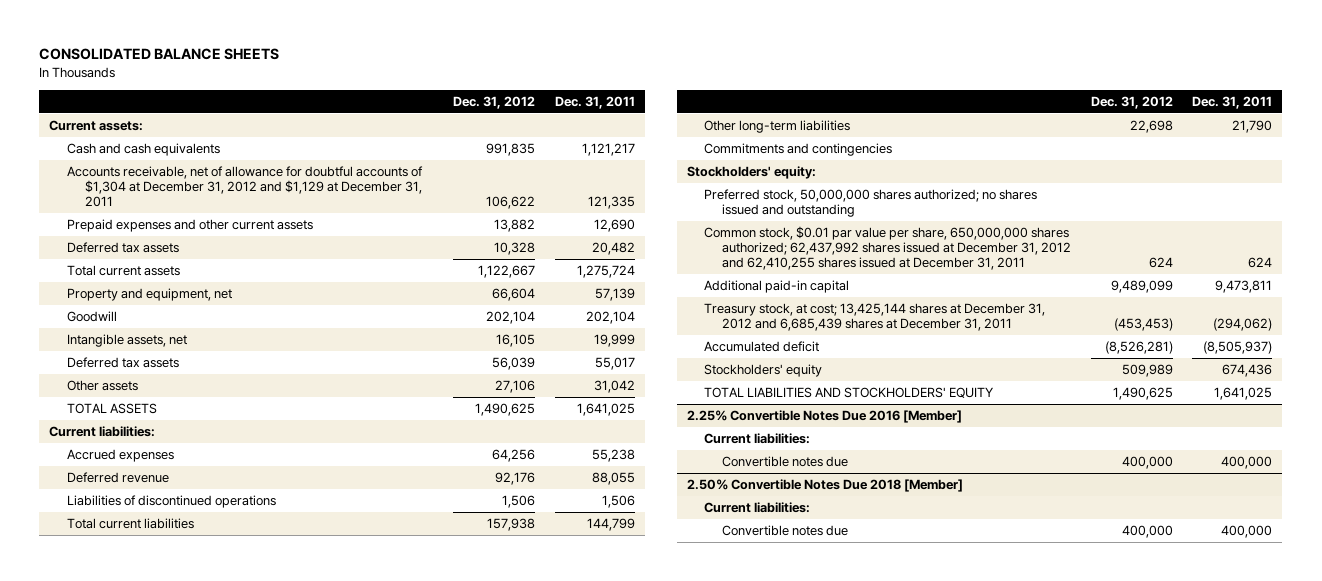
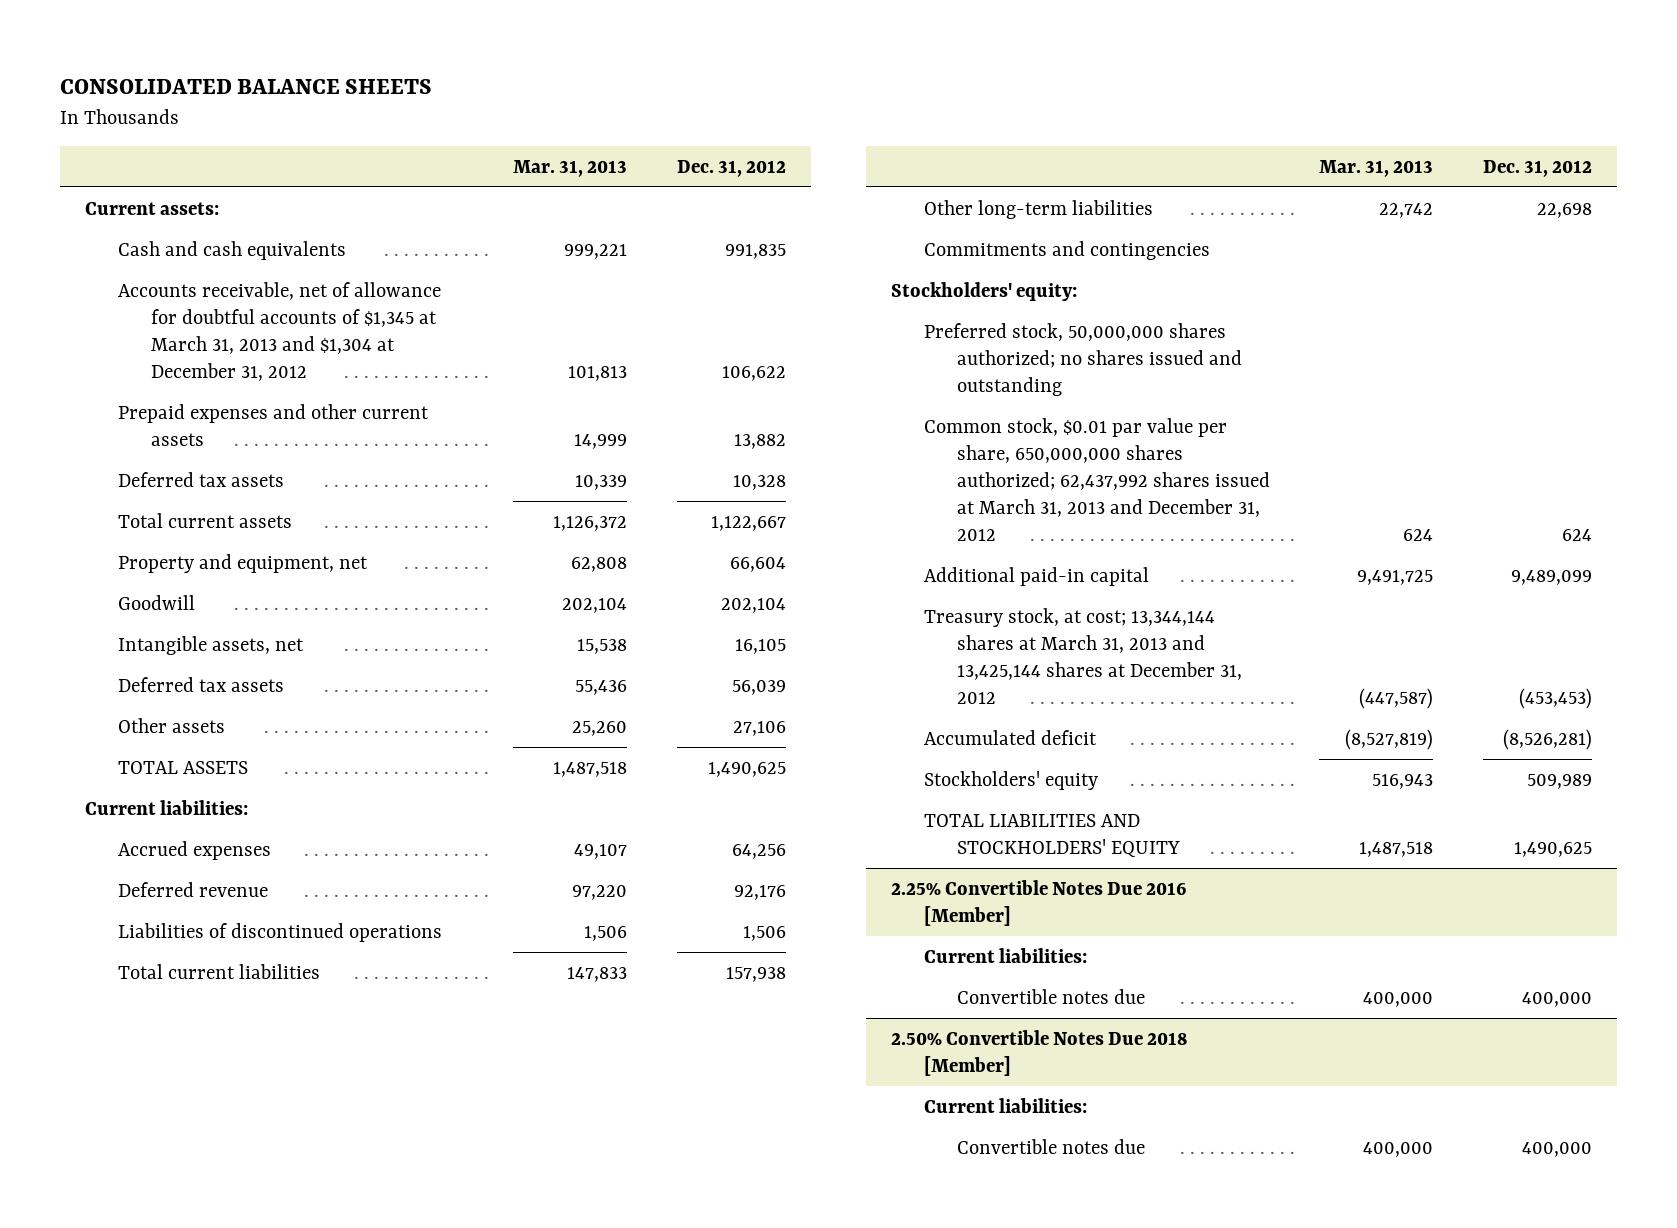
[554,95,635,109] Dec. 31, 2011 -> none
none -> [513,159,628,177] Mar. 31, 2013
[66,166,423,208] Accounts receivable, net of allowance for doubtful accounts of $1,304 at December 31, 2012 and $1,129 at December 31, 2011 -> [117,281,441,381] Accounts receivable, net of allowance for doubtful accounts of $1,345 at March 31, 2013 and $1,304 at December 31, 2012
[704,226,1071,271] Common stock, $0.01 par value per share, 650,000,000 shares authorized; 62,437,992 shares issued at December 31, 2012 and 62,410,255 shares issued at December 31, 2011 -> [923,417,1270,542] Common stock, $0.01 par value per share, 650,000,000 shares authorized; 62,437,992 shares issued at March 31, 2013 and December 31, 2012
[704,303,1046,332] Treasury stock, at cost; 13,425,144 shares at December 31, 2012 and 6,685,439 shares at December 31, 2011 -> [923,607,1242,704] Treasury stock, at cost; 13,344,144 shares at March 31, 2013 and 13,425,144 shares at December 31, 2012

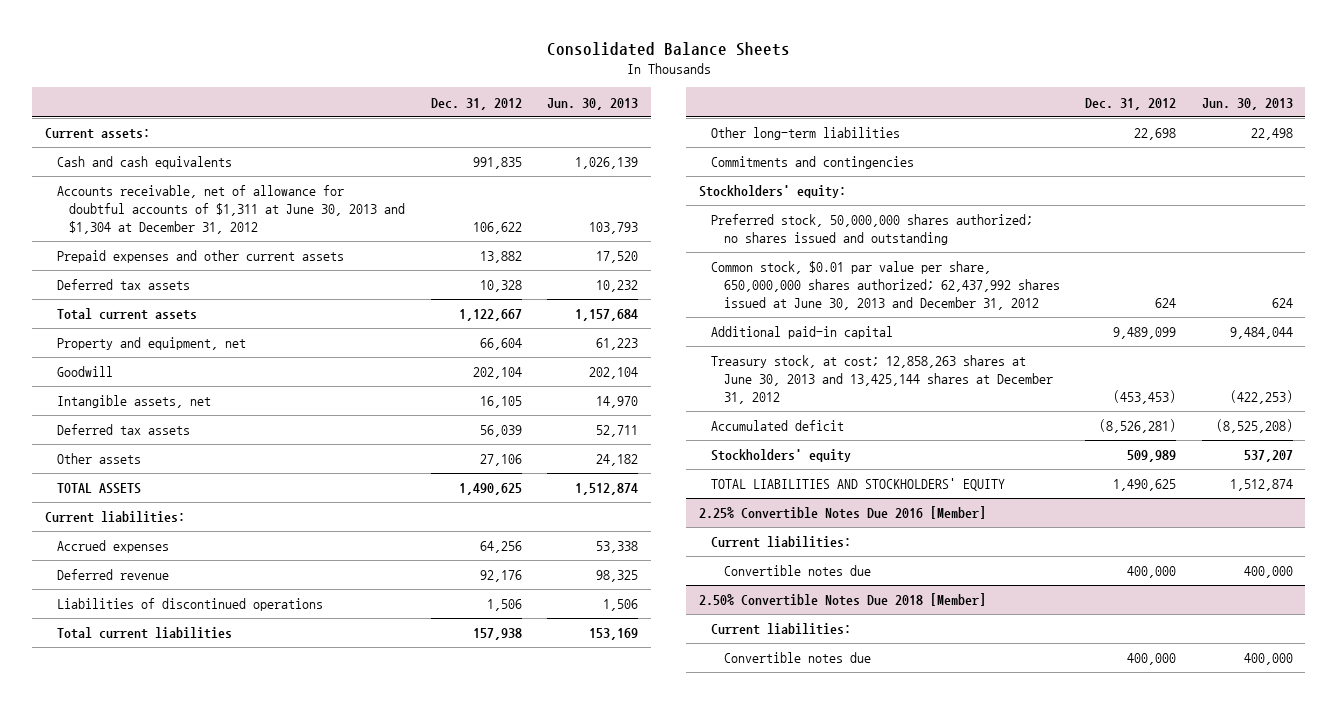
[59,79,432,95] CONSOLIDATED BALANCE SHEETS -> [546,42,790,57] Consolidated Balance Sheets
[513,159,628,177] Mar. 31, 2013 -> none
none -> [547,97,639,110] Jun. 30, 2013
[117,281,441,381] Accounts receivable, net of allowance for doubtful accounts of $1,345 at March 31, 2013 and $1,304 at December 31, 2012 -> [56,185,406,235] Accounts receivable, net of allowance for doubtful accounts of $1,311 at June 30, 2013 and $1,304 at December 31, 2012
[923,417,1270,542] Common stock, $0.01 par value per share, 650,000,000 shares authorized; 62,437,992 shares issued at March 31, 2013 and December 31, 2012 -> [711,261,1060,311] Common stock, $0.01 par value per share, 650,000,000 shares authorized; 62,437,992 shares issued at June 30, 2013 and December 31, 2012
[923,607,1242,704] Treasury stock, at cost; 13,344,144 shares at March 31, 2013 and 13,425,144 shares at December 31, 2012 -> [711,355,1053,405] Treasury stock, at cost; 12,858,263 shares at June 30, 2013 and 13,425,144 shares at December 31, 2012

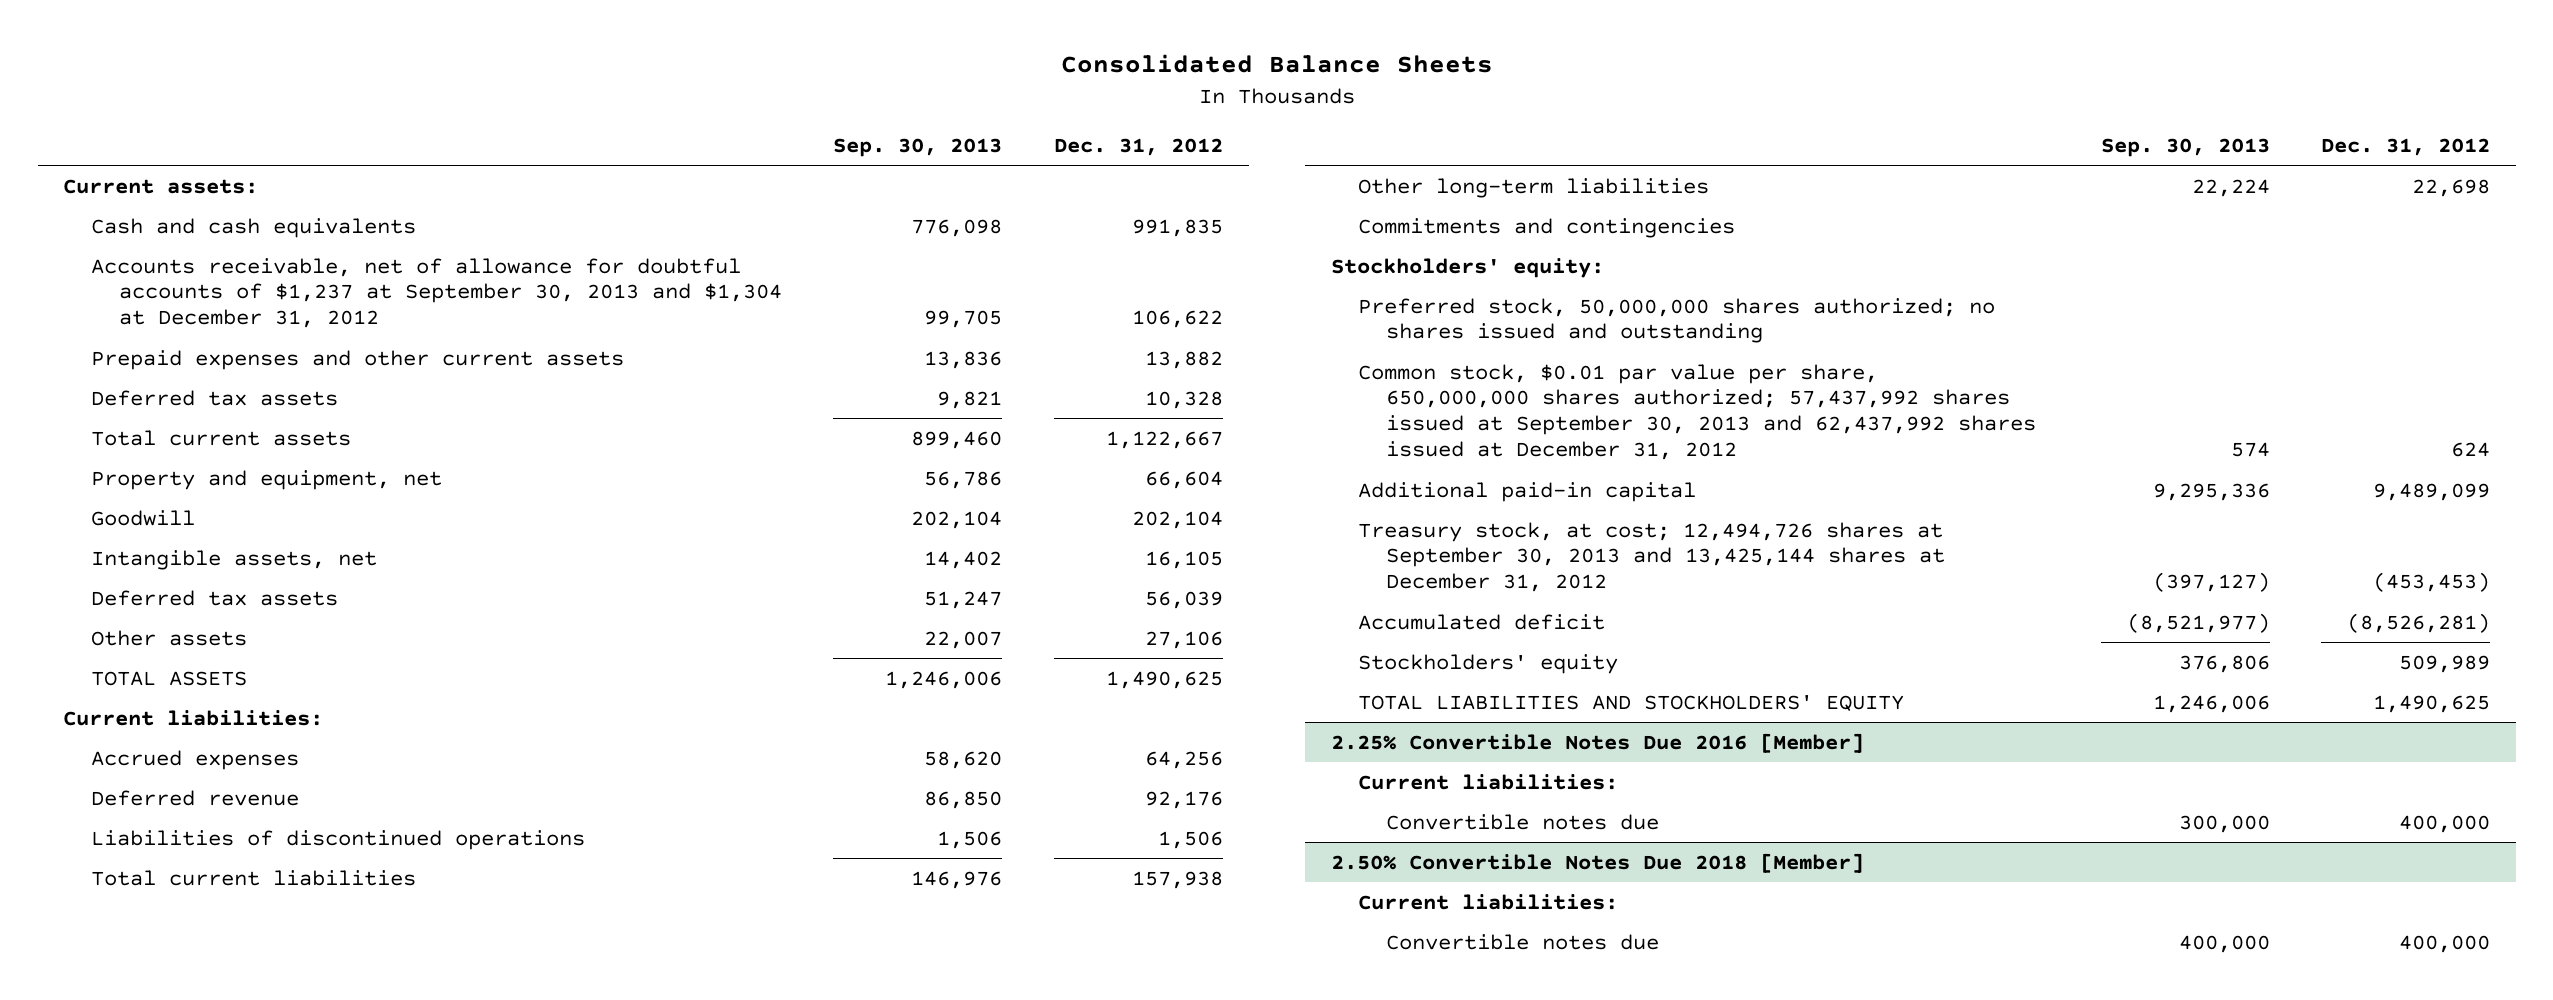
[547,97,639,110] Jun. 30, 2013 -> none
none -> [833,137,1003,157] Sep. 30, 2013
[56,185,406,235] Accounts receivable, net of allowance for doubtful accounts of $1,311 at June 30, 2013 and $1,304 at December 31, 2012 -> [91,257,782,329] Accounts receivable, net of allowance for doubtful accounts of $1,237 at September 30, 2013 and $1,304 at December 31, 2012
[711,261,1060,311] Common stock, $0.01 par value per share, 650,000,000 shares authorized; 62,437,992 shares issued at June 30, 2013 and December 31, 2012 -> [1358,363,2037,461] Common stock, $0.01 par value per share, 650,000,000 shares authorized; 57,437,992 shares issued at September 30, 2013 and 62,437,992 shares issued at December 31, 2012
[711,355,1053,405] Treasury stock, at cost; 12,858,263 shares at June 30, 2013 and 13,425,144 shares at December 31, 2012 -> [1358,521,1946,593] Treasury stock, at cost; 12,494,726 shares at September 30, 2013 and 13,425,144 shares at December 31, 2012

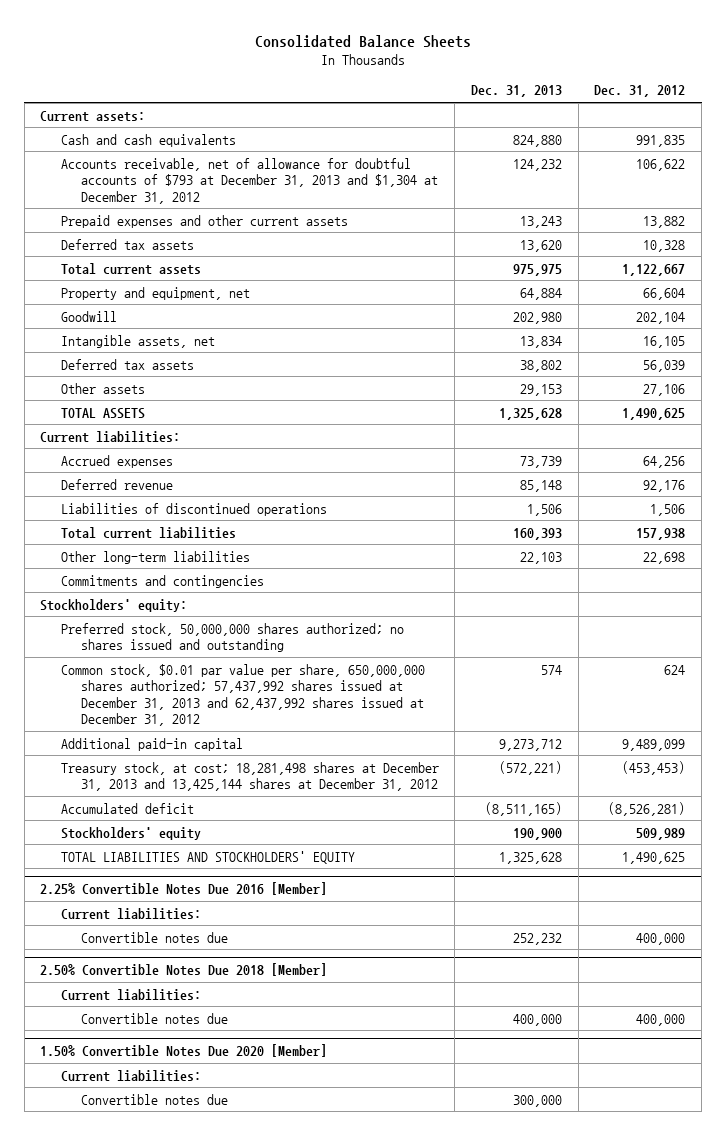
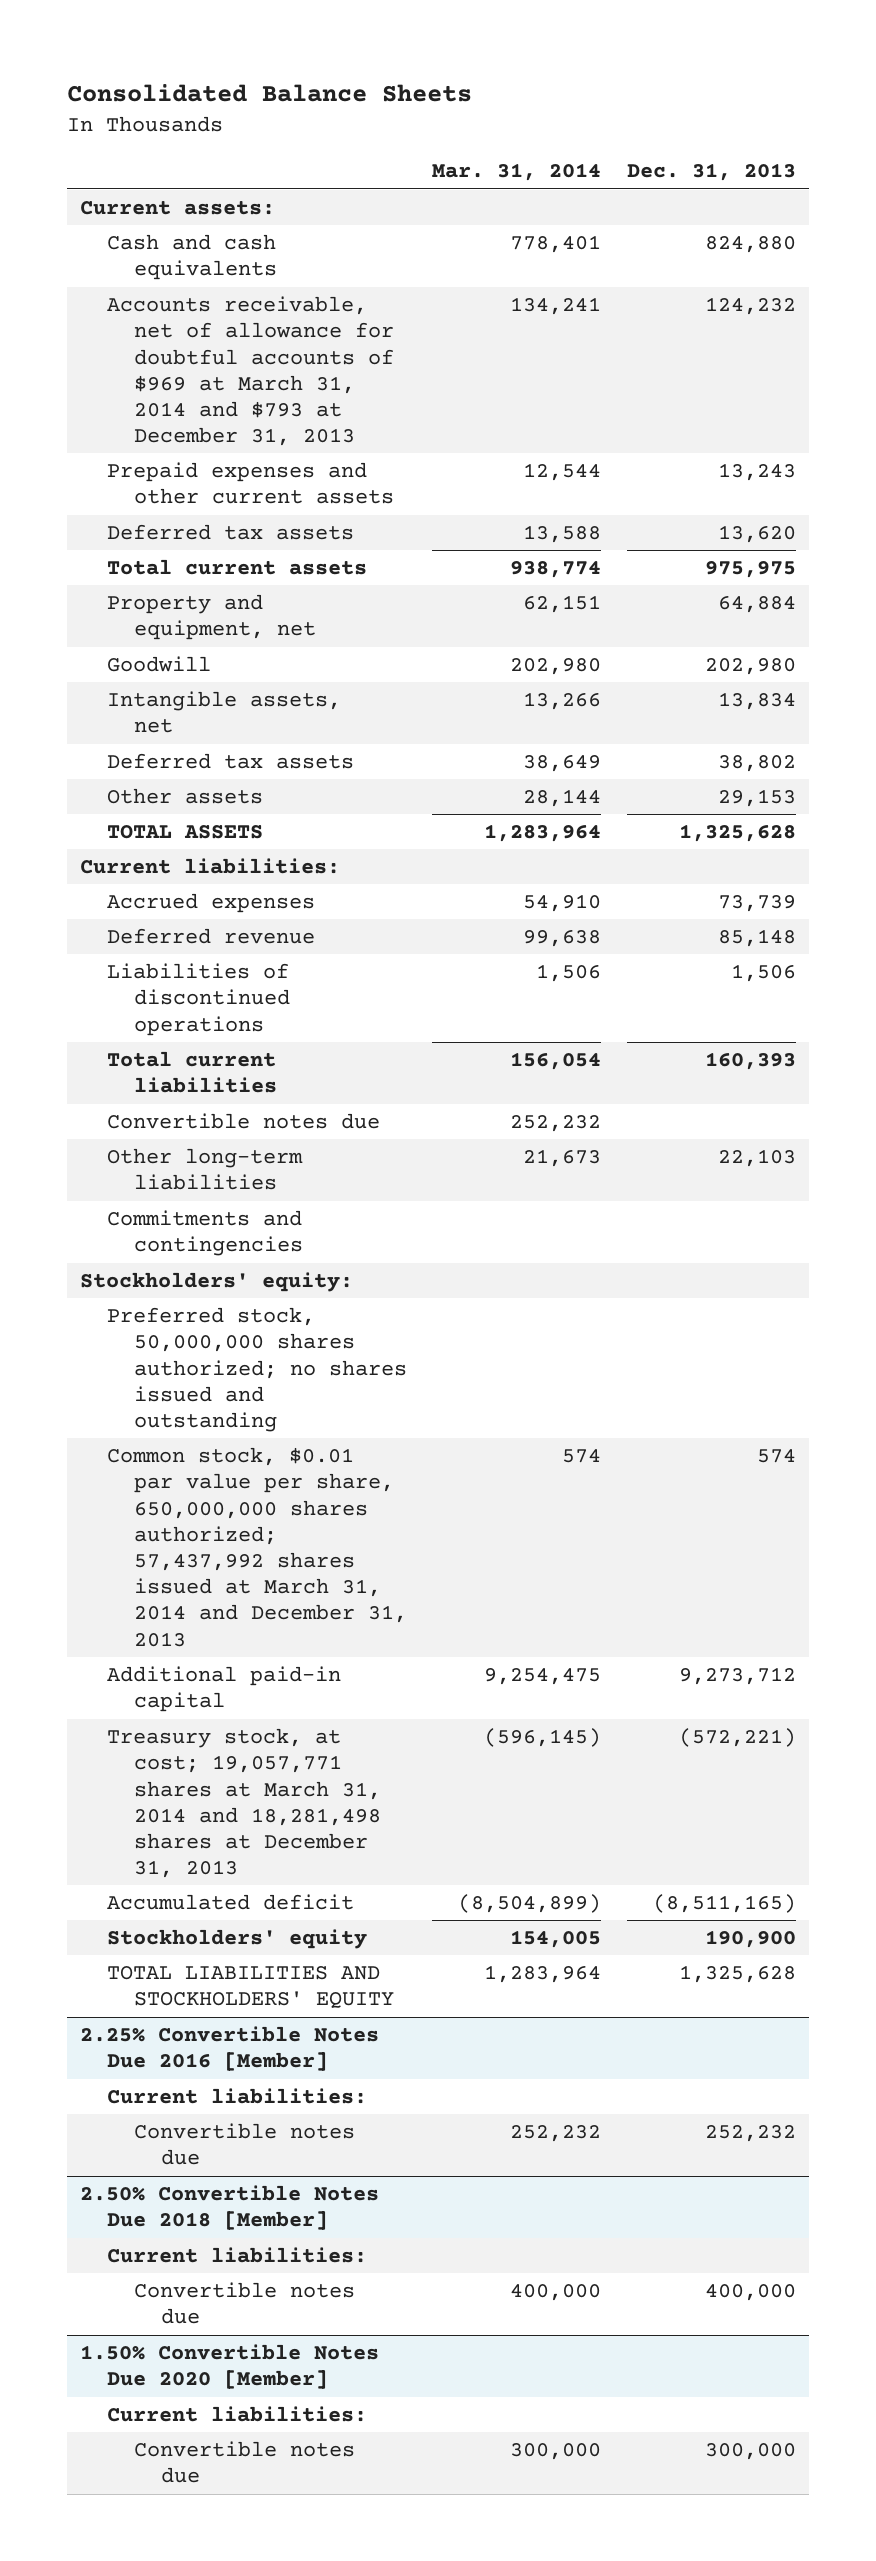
[594,85,686,98] Dec. 31, 2012 -> none
none -> [432,163,602,182] Mar. 31, 2014
[60,157,439,204] Accounts receivable, net of allowance for doubtful accounts of $793 at December 31, 2013 and $1,304 at December 31, 2012 -> [106,296,394,447] Accounts receivable, net of allowance for doubtful accounts of $969 at March 31, 2014 and $793 at December 31, 2013
none -> [106,1113,380,1130] Convertible notes due
[60,663,425,727] Common stock, $0.01 par value per share, 650,000,000 shares authorized; 57,437,992 shares issued at December 31, 2013 and 62,437,992 shares issued at December 31, 2012 -> [106,1447,407,1647] Common stock, $0.01 par value per share, 650,000,000 shares authorized; 57,437,992 shares issued at March 31, 2014 and December 31, 2013
[60,761,439,792] Treasury stock, at cost; 18,281,498 shares at December 31, 2013 and 13,425,144 shares at December 31, 2012 -> [106,1728,381,1879] Treasury stock, at cost; 19,057,771 shares at March 31, 2014 and 18,281,498 shares at December 31, 2013

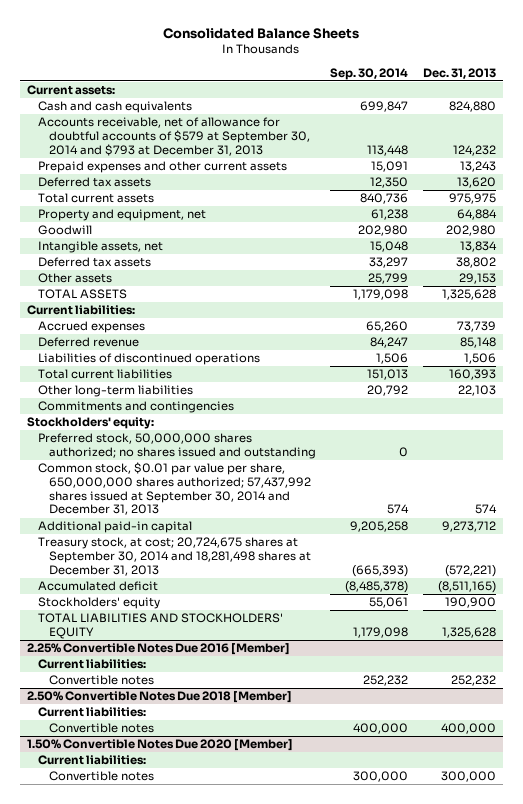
[432,163,602,182] Mar. 31, 2014 -> none
none -> [330,67,409,80] Sep. 30, 2014
[106,296,394,447] Accounts receivable, net of allowance for doubtful accounts of $969 at March 31, 2014 and $793 at December 31, 2013 -> [38,117,311,156] Accounts receivable, net of allowance for doubtful accounts of $579 at September 30, 2014 and $793 at December 31, 2013
[106,1113,380,1130] Convertible notes due -> none
[106,1447,407,1647] Common stock, $0.01 par value per share, 650,000,000 shares authorized; 57,437,992 shares issued at March 31, 2014 and December 31, 2013 -> [38,462,312,516] Common stock, $0.01 par value per share, 650,000,000 shares authorized; 57,437,992 shares issued at September 30, 2014 and December 31, 2013
[106,1728,381,1879] Treasury stock, at cost; 19,057,771 shares at March 31, 2014 and 18,281,498 shares at December 31, 2013 -> [38,537,312,576] Treasury stock, at cost; 20,724,675 shares at September 30, 2014 and 18,281,498 shares at December 31, 2013
[133,2123,355,2166] Convertible notes due -> [49,675,155,686] Convertible notes
[133,2282,355,2325] Convertible notes due -> [49,723,155,734] Convertible notes
[133,2441,355,2484] Convertible notes due -> [49,771,155,782] Convertible notes

